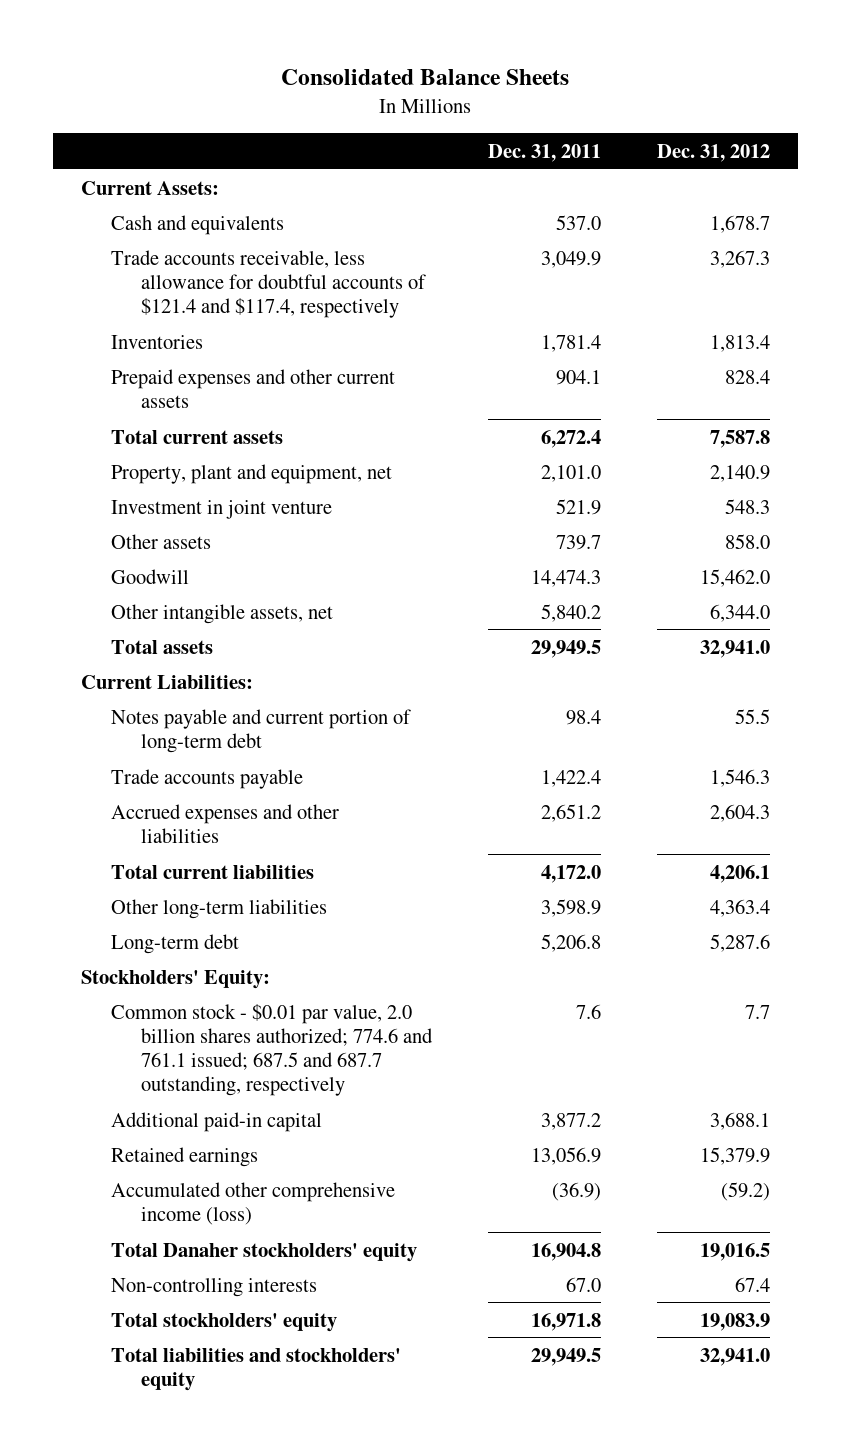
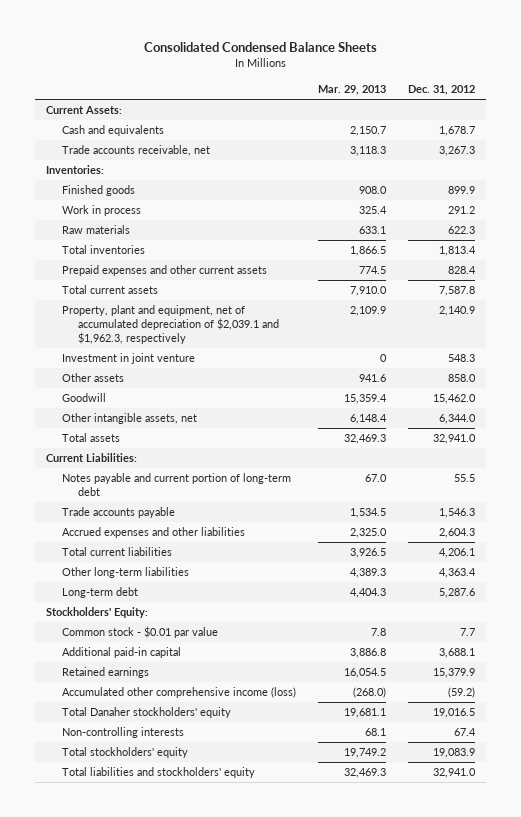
[281,68,570,85] Consolidated Balance Sheets -> [143,42,377,53] Consolidated Condensed Balance Sheets
[487,143,601,162] Dec. 31, 2011 -> none
none -> [318,84,387,95] Mar. 29, 2013
[110,249,426,318] Trade accounts receivable, less allowance for doubtful accounts of $121.4 and $117.4, respectively -> [61,145,210,157] Trade accounts receivable, net
none -> [45,165,104,175] Inventories:
none -> [61,185,135,197] Finished goods
none -> [61,205,141,217] Work in process
none -> [61,225,130,235] Raw materials
[110,334,203,349] Inventories -> [61,245,145,255] Total inventories
[110,463,392,484] Property, plant and equipment, net -> [61,305,279,344] Property, plant and equipment, net of accumulated depreciation of $2,039.1 and $1,962.3, respectively
[110,1003,433,1097] Common stock - $0.01 par value, 2.0 billion shares authorized; 774.6 and 761.1 issued; 687.5 and 687.7 outstanding, respectively -> [61,626,218,639] Common stock - $0.01 par value

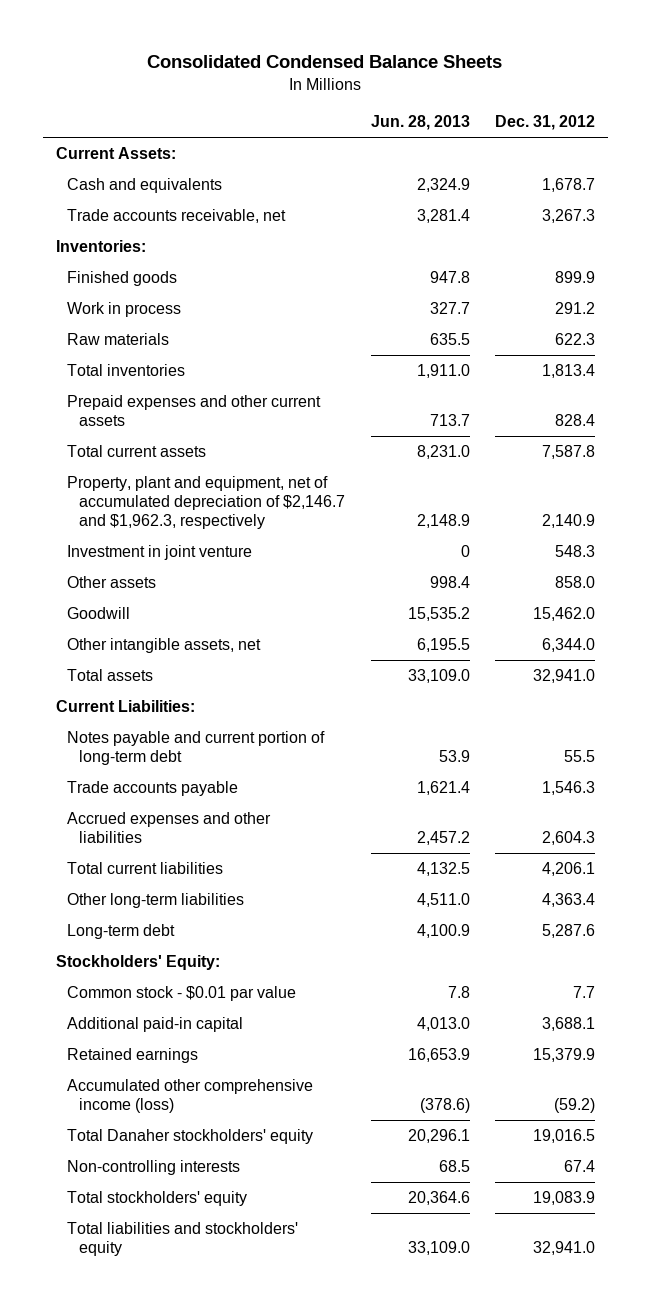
[318,84,387,95] Mar. 29, 2013 -> none
none -> [370,115,470,131] Jun. 28, 2013
[61,305,279,344] Property, plant and equipment, net of accumulated depreciation of $2,039.1 and $1,962.3, respectively -> [67,476,346,529] Property, plant and equipment, net of accumulated depreciation of $2,146.7 and $1,962.3, respectively

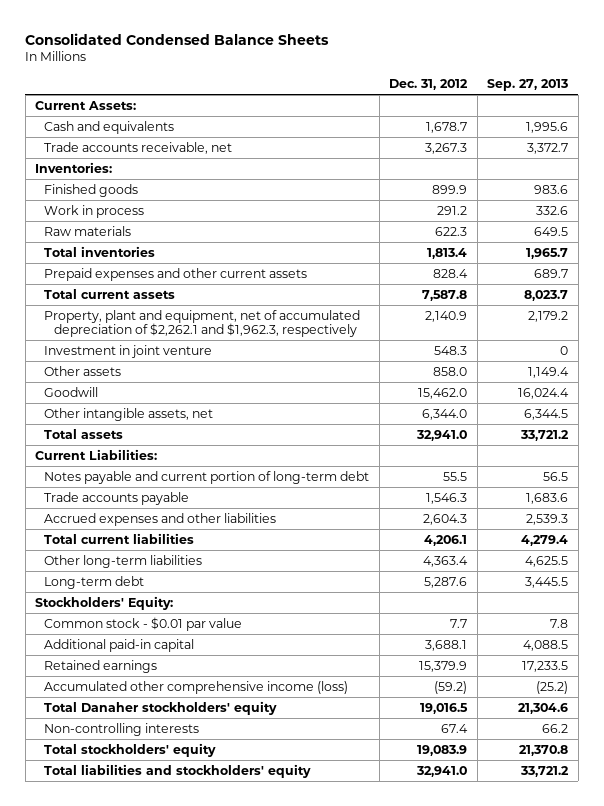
[370,115,470,131] Jun. 28, 2013 -> none
none -> [487,79,569,92] Sep. 27, 2013
[67,476,346,529] Property, plant and equipment, net of accumulated depreciation of $2,146.7 and $1,962.3, respectively -> [44,309,361,338] Property, plant and equipment, net of accumulated depreciation of $2,262.1 and $1,962.3, respectively

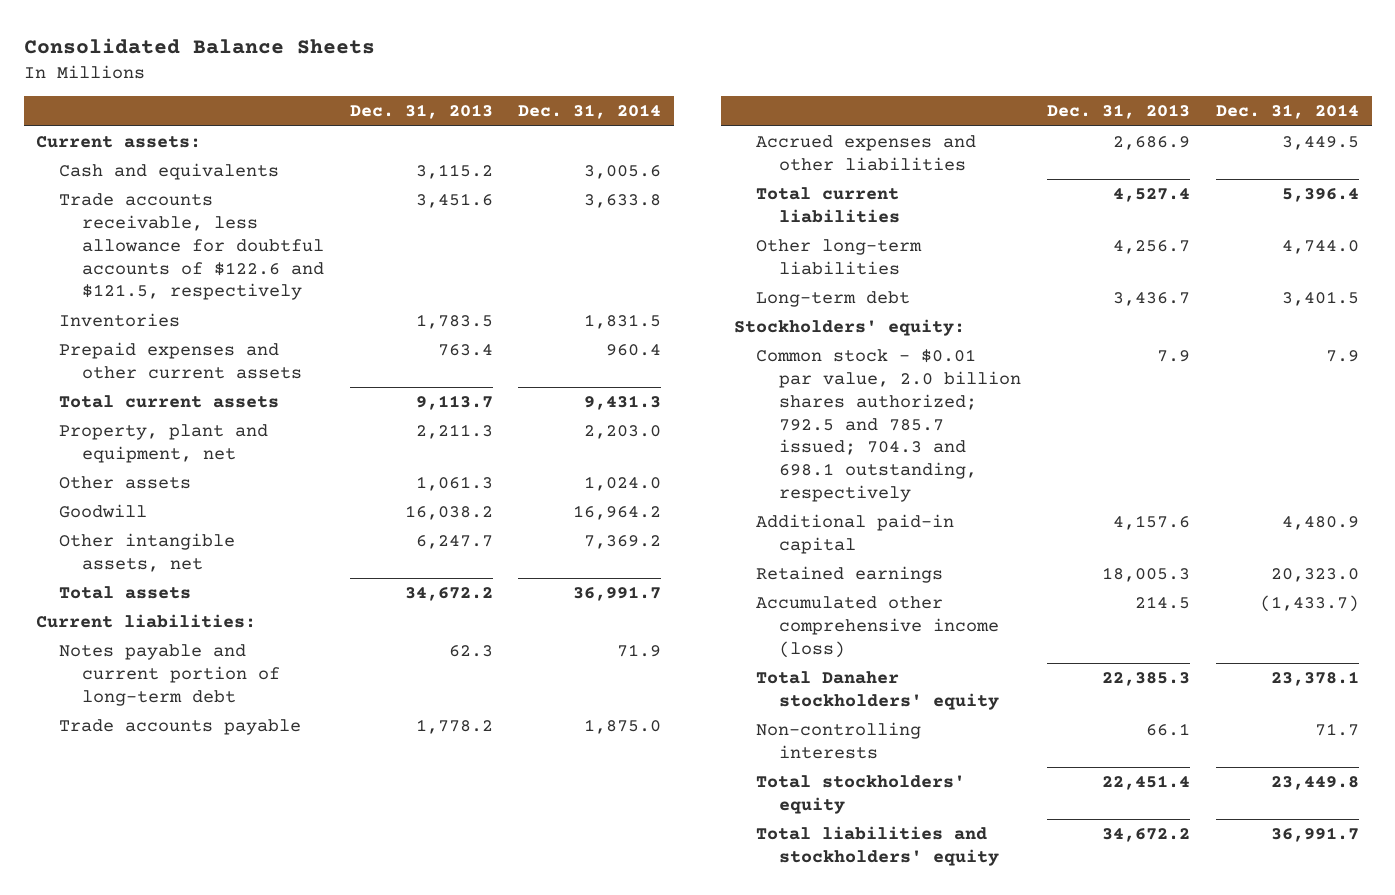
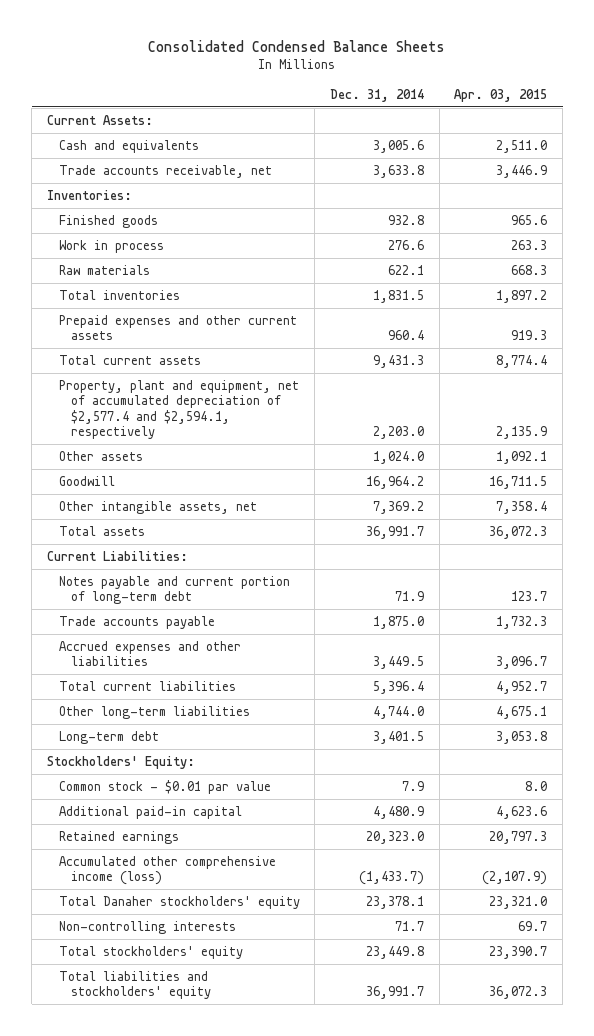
[23,37,375,54] Consolidated Balance Sheets -> [148,39,446,52] Consolidated Condensed Balance Sheets
[349,104,493,120] Dec. 31, 2013 -> none
none -> [454,88,548,102] Apr. 03, 2015
[36,136,202,149] Current assets: -> [46,114,153,125] Current Assets:
[59,193,324,301] Trade accounts receivable, less allowance for doubtful accounts of $122.6 and $121.5, respectively -> [58,164,272,178] Trade accounts receivable, net
none -> [46,189,132,200] Inventories:
none -> [58,214,158,228] Finished goods
none -> [58,239,164,253] Work in process
none -> [58,264,150,275] Raw materials
[59,313,181,328] Inventories -> [58,289,180,300] Total inventories
[59,424,269,463] Property, plant and equipment, net -> [58,379,299,440] Property, plant and equipment, net of accumulated depreciation of $2,577.4 and $2,594.1, respectively
[36,614,257,629] Current liabilities: -> [46,550,188,561] Current Liabilities:
[733,319,965,337] Stockholders' equity: -> [46,755,195,769] Stockholders' Equity:
[756,349,1022,503] Common stock - $0.01 par value, 2.0 billion shares authorized; 792.5 and 785.7 issued; 704.3 and 698.1 outstanding, respectively -> [58,779,271,794] Common stock - $0.01 par value

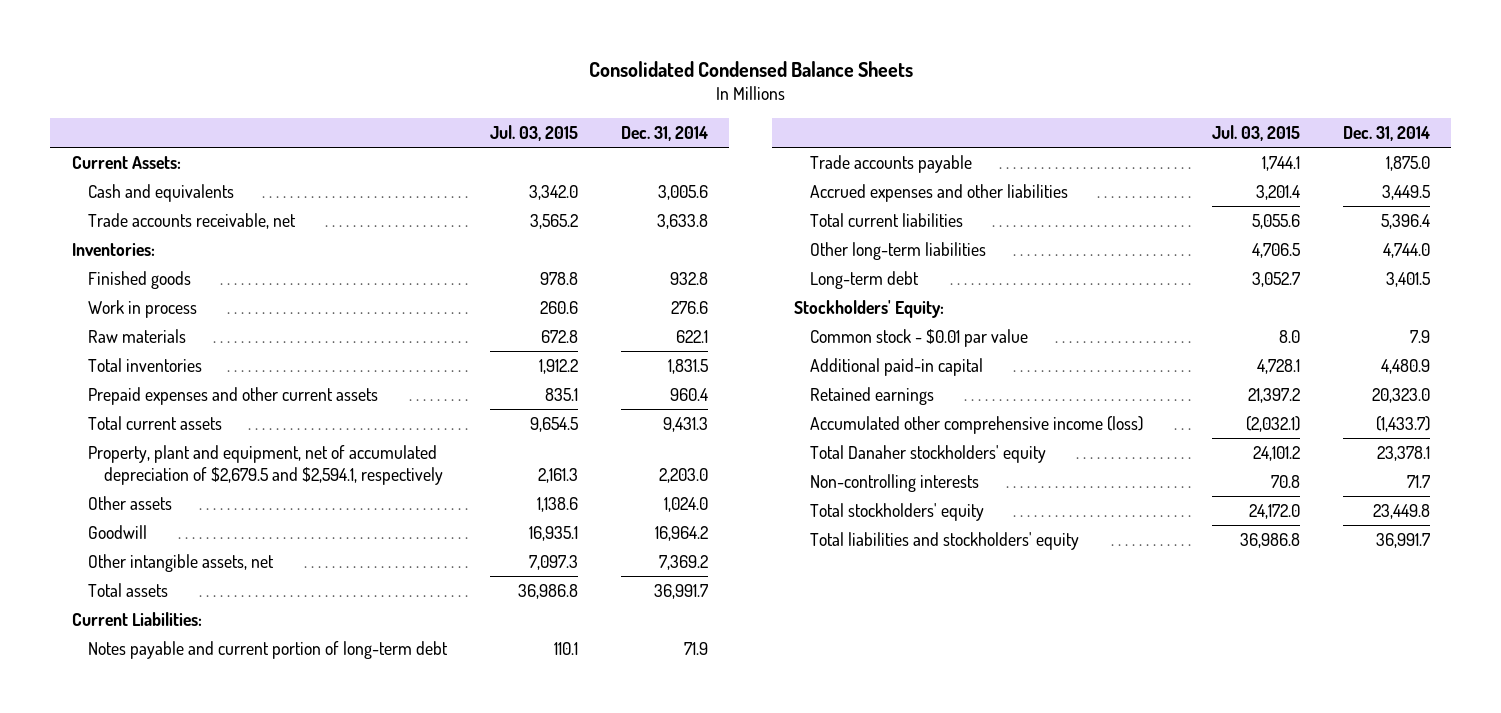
[454,88,548,102] Apr. 03, 2015 -> none
none -> [489,124,578,141] Jul. 03, 2015
[58,379,299,440] Property, plant and equipment, net of accumulated depreciation of $2,577.4 and $2,594.1, respectively -> [87,445,443,485] Property, plant and equipment, net of accumulated depreciation of $2,679.5 and $2,594.1, respectively

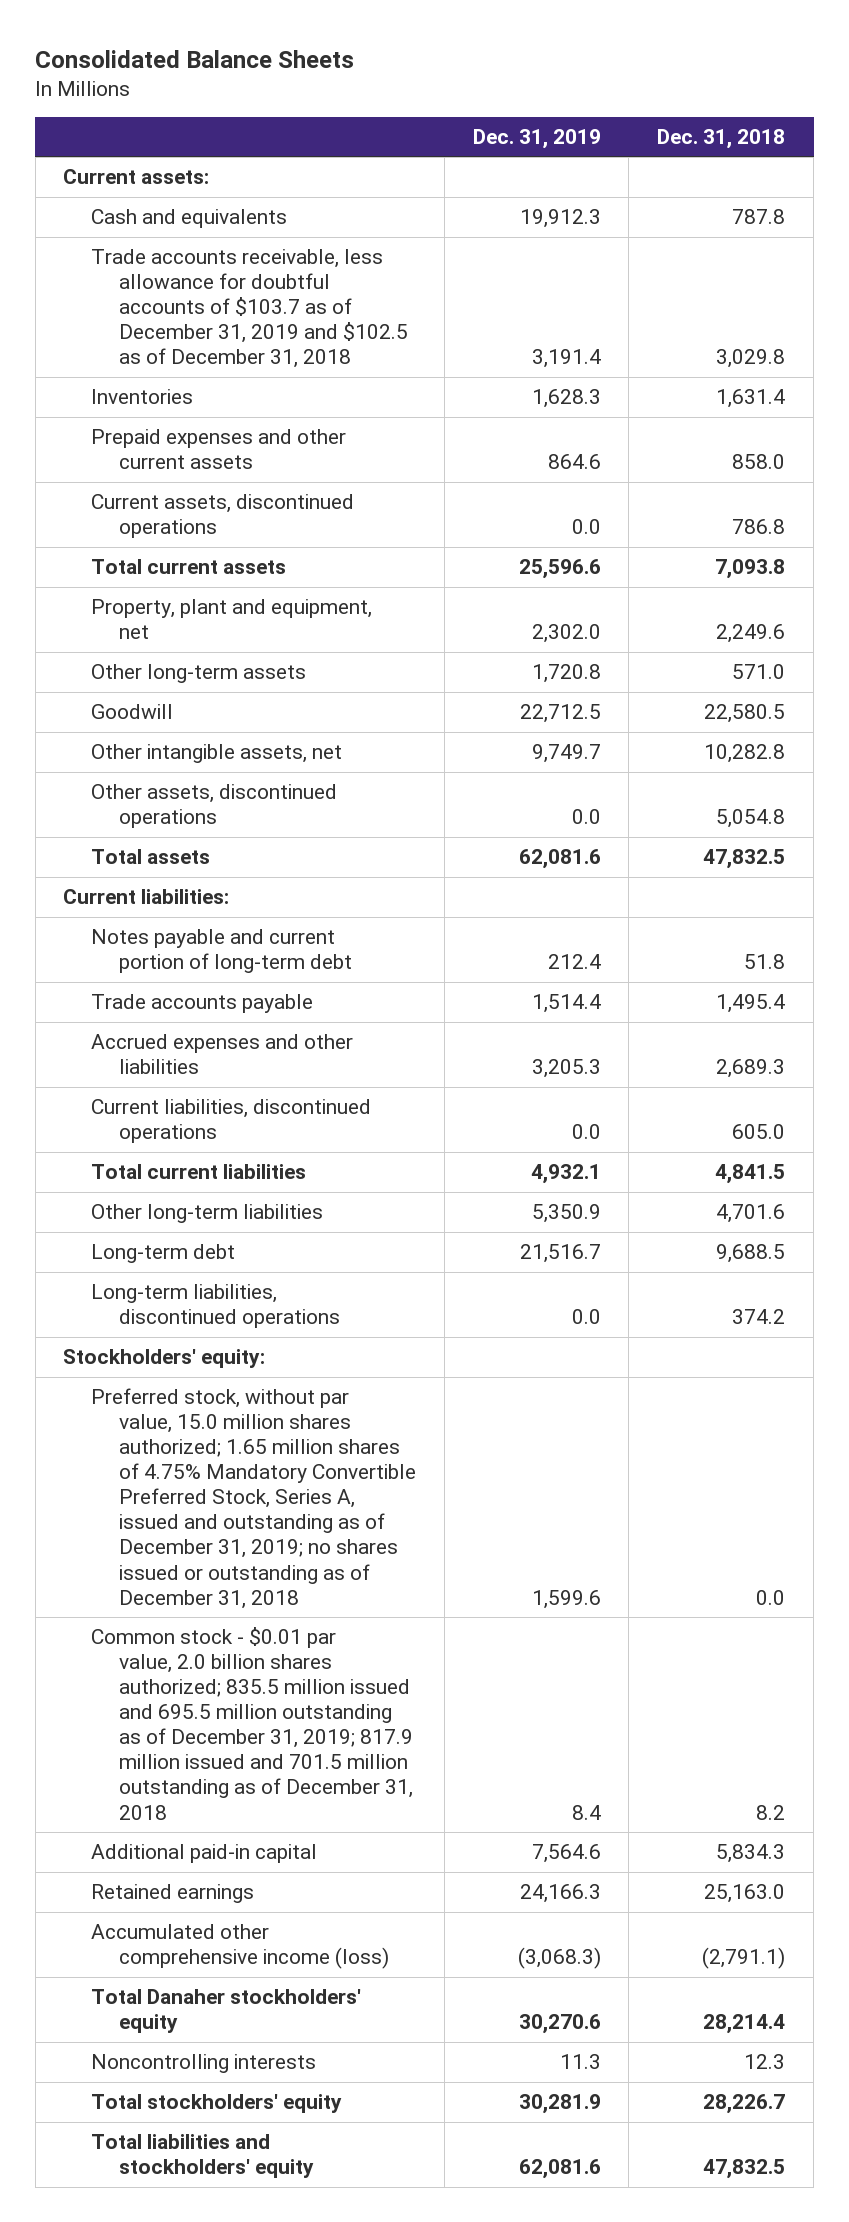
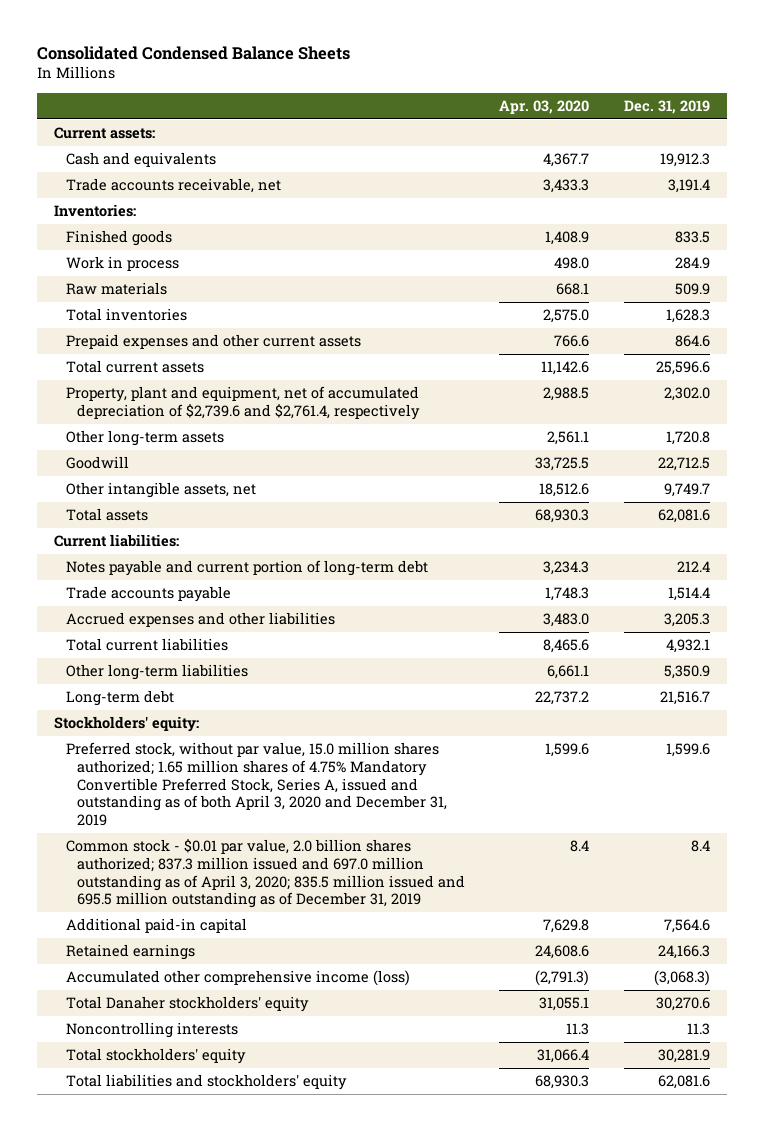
[35,49,355,68] Consolidated Balance Sheets -> [36,46,350,61] Consolidated Condensed Balance Sheets
[657,128,786,149] Dec. 31, 2018 -> none
none -> [499,99,590,114] Apr. 03, 2020
[91,249,408,369] Trade accounts receivable, less allowance for doubtful accounts of $103.7 as of December 31, 2019 and $102.5 as of December 31, 2018 -> [65,178,281,194] Trade accounts receivable, net
none -> [54,204,137,218] Inventories:
none -> [65,230,172,247] Finished goods
none -> [65,256,179,272] Work in process
none -> [65,282,167,296] Raw materials
[91,389,194,405] Inventories -> [65,308,187,322] Total inventories
[91,494,355,539] Current assets, discontinued operations -> none
[91,599,373,640] Property, plant and equipment, net -> [65,386,420,420] Property, plant and equipment, net of accumulated depreciation of $2,739.6 and $2,761.4, respectively
[91,784,338,829] Other assets, discontinued operations -> none
[91,1099,372,1144] Current liabilities, discontinued operations -> none
[91,1284,340,1329] Long-term liabilities, discontinued operations -> none
[91,1388,416,1609] Preferred stock, without par value, 15.0 million shares authorized; 1.65 million shares of 4.75% Mandatory Convertible Preferred Stock, Series A, issued and outstanding as of December 31, 2019; no shares issued or outstanding as of December 31, 2018 -> [65,742,447,827] Preferred stock, without par value, 15.0 million shares authorized; 1.65 million shares of 4.75% Mandatory Convertible Preferred Stock, Series A, issued and outstanding as of both April 3, 2020 and December 31, 2019
[91,1627,413,1820] Common stock - $0.01 par value, 2.0 billion shares authorized; 835.5 million issued and 695.5 million outstanding as of December 31, 2019; 817.9 million issued and 701.5 million outstanding as of December 31, 2018 -> [65,839,465,909] Common stock - $0.01 par value, 2.0 billion shares authorized; 837.3 million issued and 697.0 million outstanding as of April 3, 2020; 835.5 million issued and 695.5 million outstanding as of December 31, 2019

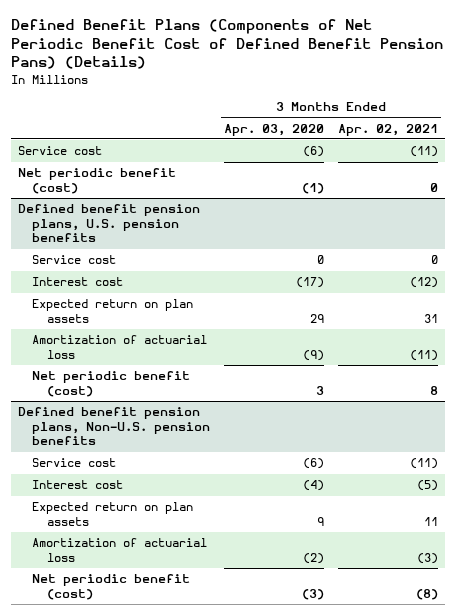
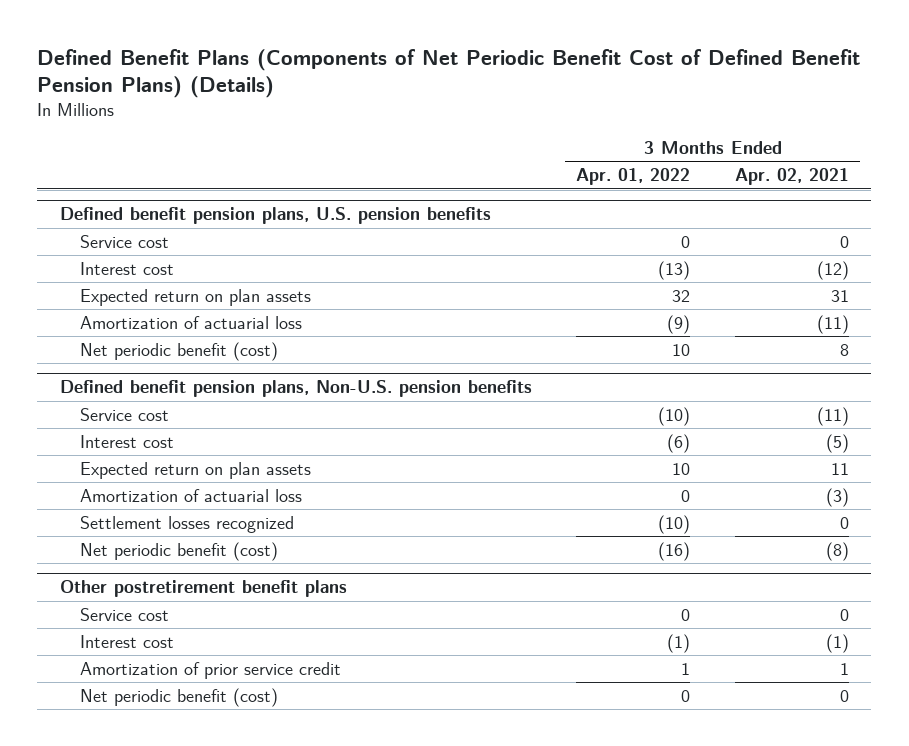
[11,18,444,70] Defined Benefit Plans (Components of Net Periodic Benefit Cost of Defined Benefit Pension Pans) (Details) -> [37,48,861,99] Defined Benefit Plans (Components of Net Periodic Benefit Cost of Defined Benefit Pension Plans) (Details)
[224,123,325,136] Apr. 03, 2020 -> none
none -> [576,168,691,186] Apr. 01, 2022
[18,146,103,156] Service cost -> none
[18,168,177,194] Net periodic benefit (cost) -> none
none -> [79,515,294,533] Settlement losses recognized
none -> [59,580,347,598] Other postretirement benefit plans
none -> [79,607,169,621] Service cost
none -> [79,634,174,648] Interest cost
none -> [79,661,341,679] Amortization of prior service credit
none -> [79,687,278,707] Net periodic benefit (cost)

